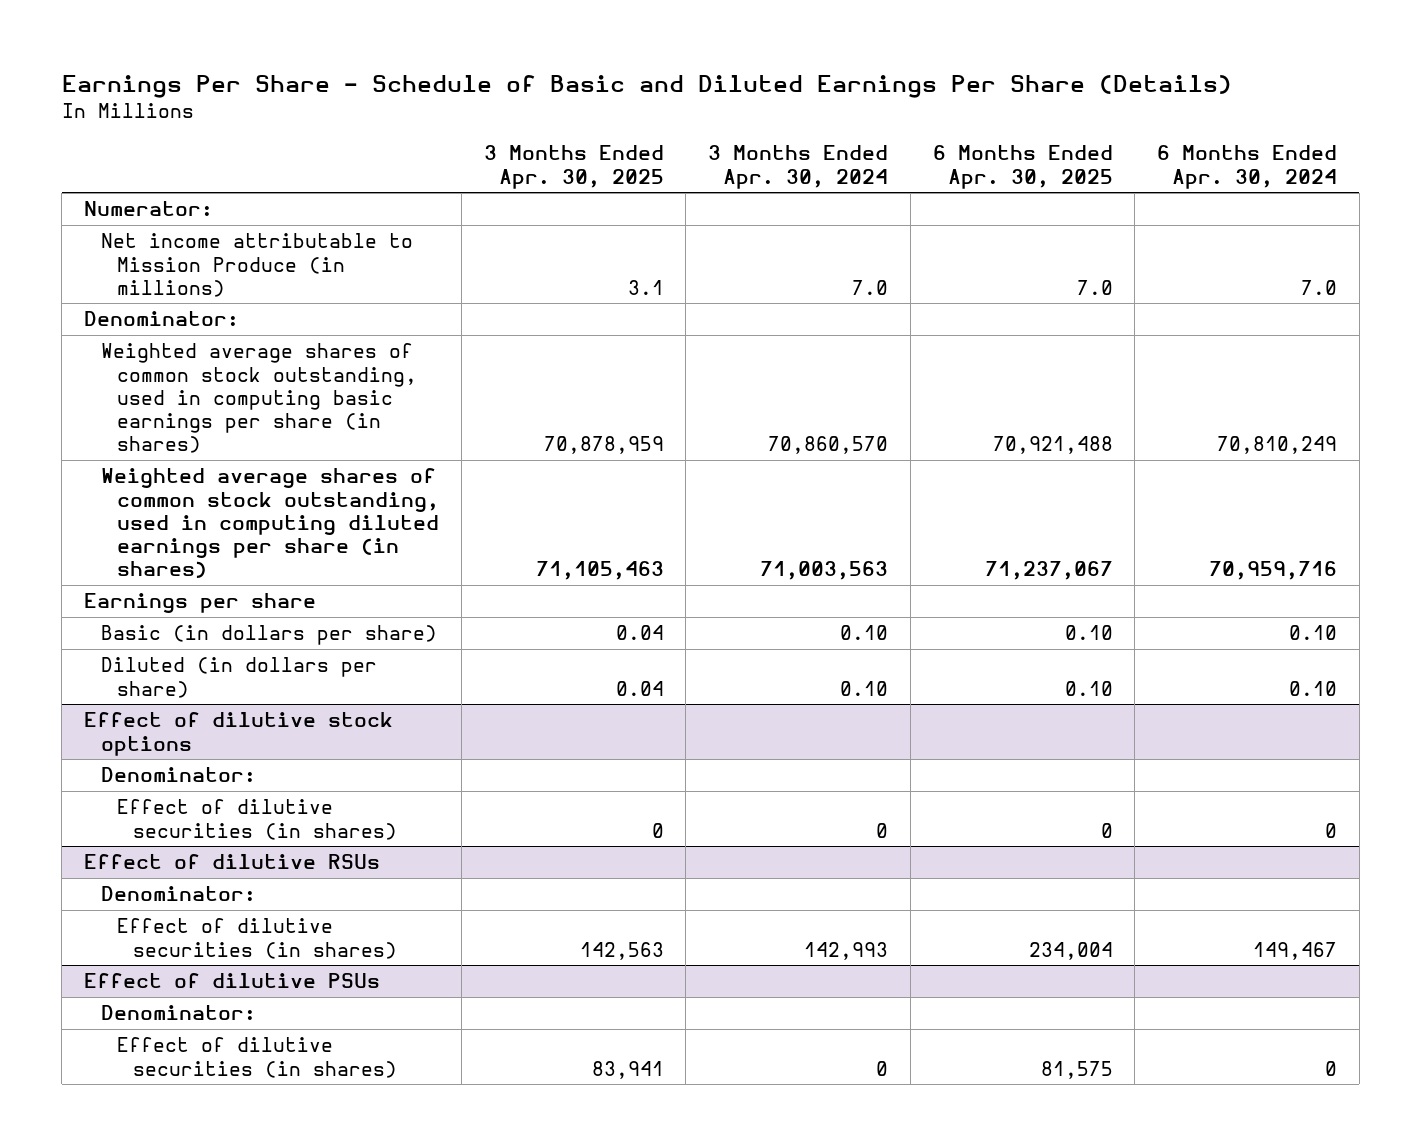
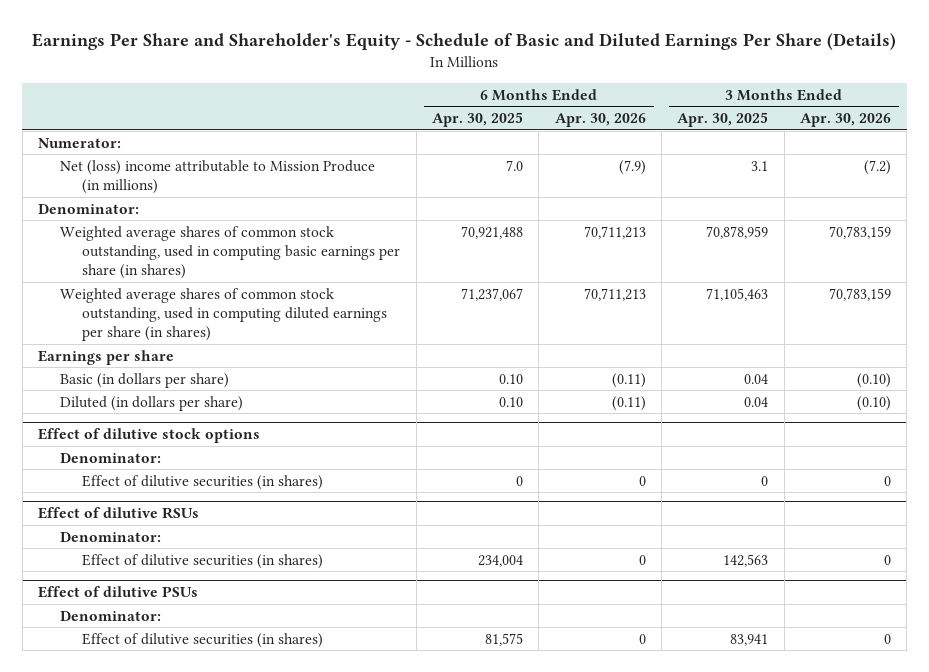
[61,74,1232,98] Earnings Per Share - Schedule of Basic and Diluted Earnings Per Share (Details) -> [32,33,897,51] Earnings Per Share and Shareholder's Equity - Schedule of Basic and Diluted Earnings Per Share (Details)
[708,145,889,189] 3 Months Ended Apr. 30, 2024 -> none
[1157,145,1338,189] 6 Months Ended Apr. 30, 2024 -> none
none -> [554,112,646,127] Apr. 30, 2026
none -> [799,112,891,127] Apr. 30, 2026
[100,233,413,297] Net income attributable to Mission Produce (in millions) -> [60,159,376,195] Net (loss) income attributable to Mission Produce (in millions)

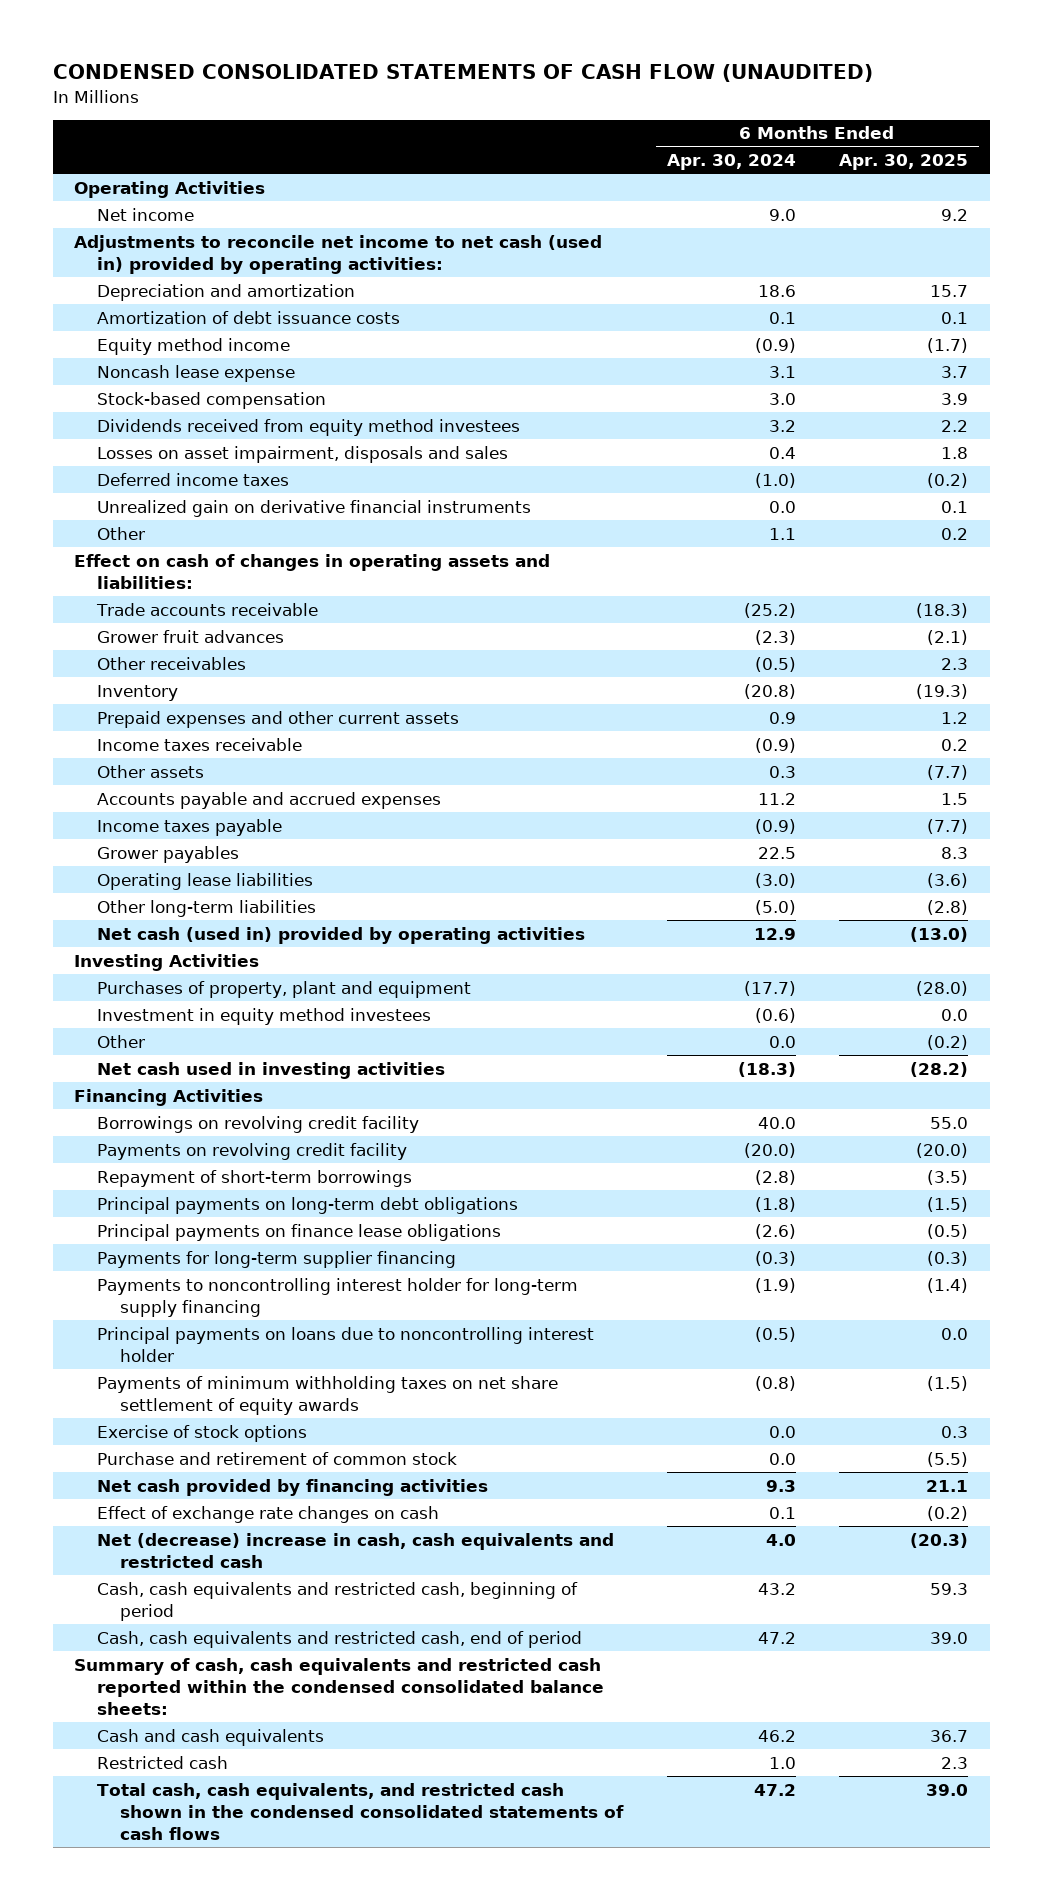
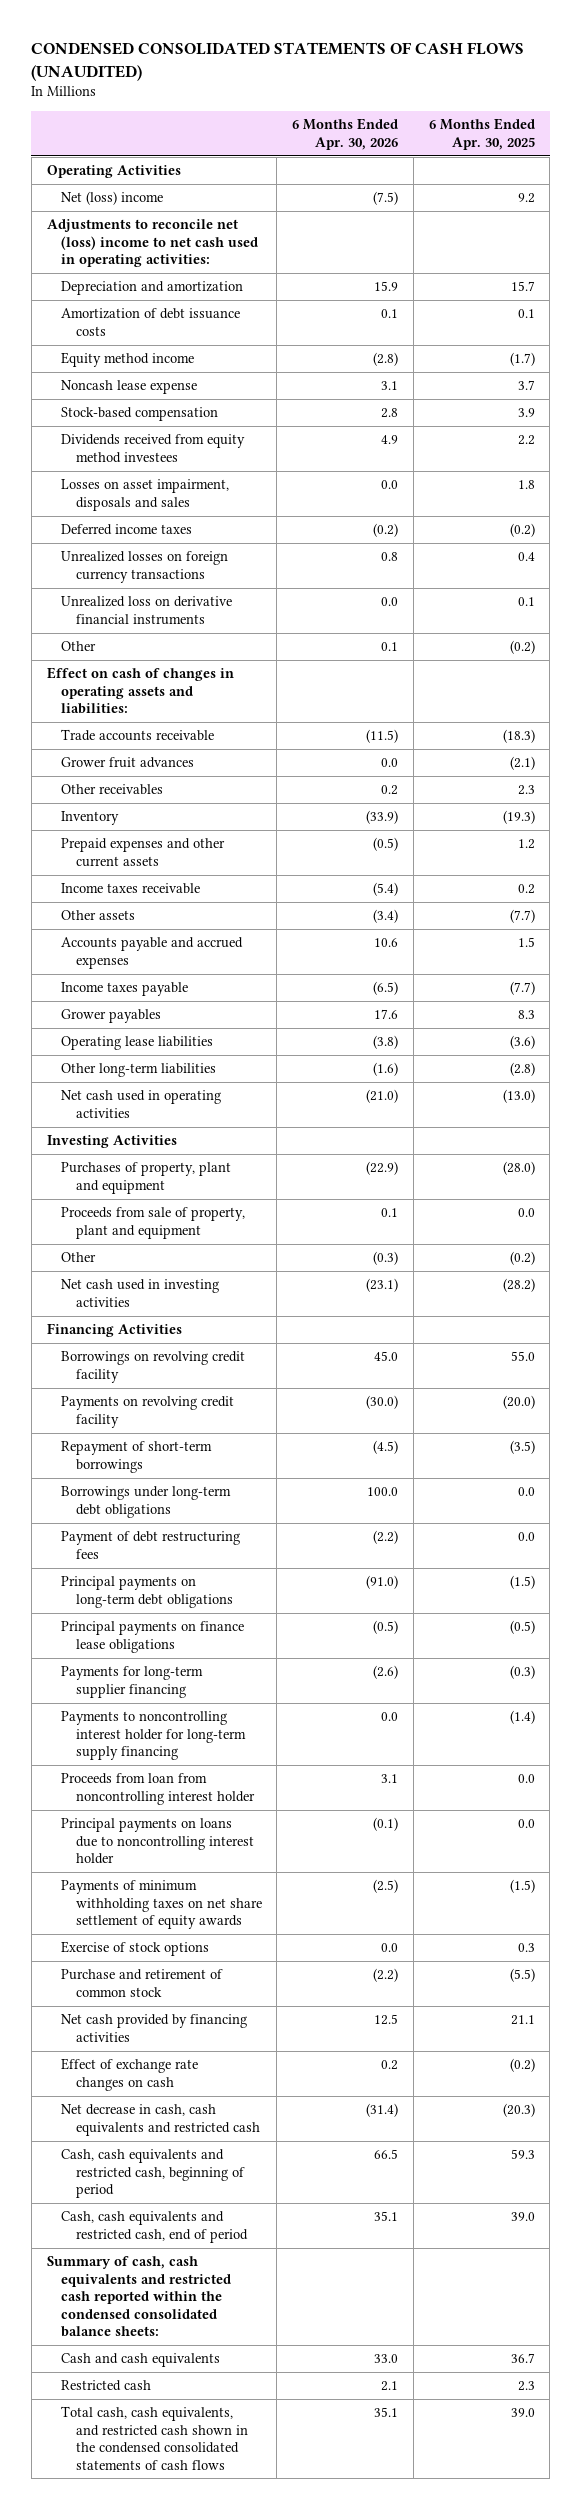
[52,64,873,83] CONDENSED CONSOLIDATED STATEMENTS OF CASH FLOW (UNAUDITED) -> [31,42,525,81] CONDENSED CONSOLIDATED STATEMENTS OF CASH FLOWS (UNAUDITED)
[666,154,796,171] Apr. 30, 2024 -> none
none -> [292,118,399,150] 6 Months Ended Apr. 30, 2026
[97,207,195,221] Net income -> [61,191,164,206] Net (loss) income
[74,234,603,274] Adjustments to reconcile net income to net cash (used in) provided by operating activities: -> [46,219,259,268] Adjustments to reconcile net (loss) income to net cash used in operating activities:
none -> [61,551,229,583] Unrealized losses on foreign currency transactions
[97,499,532,517] Unrealized gain on derivative financial instruments -> [61,596,233,625] Unrealized loss on derivative financial instruments
[941,527,969,540] 0.2 -> [509,640,535,655] (0.2)
[97,926,586,944] Net cash (used in) provided by operating activities -> [61,1090,222,1118] Net cash used in operating activities
[97,1007,432,1025] Investment in equity method investees -> none
none -> [61,1207,246,1239] Proceeds from sale of property, plant and equipment
none -> [61,1486,232,1518] Borrowings under long-term debt obligations
none -> [61,1531,241,1559] Payment of debt restructuring fees
none -> [61,1773,255,1805] Proceeds from loan from noncontrolling interest holder
[97,1532,615,1568] Net (decrease) increase in cash, cash equivalents and restricted cash -> [61,2104,260,2136] Net decrease in cash, cash equivalents and restricted cash

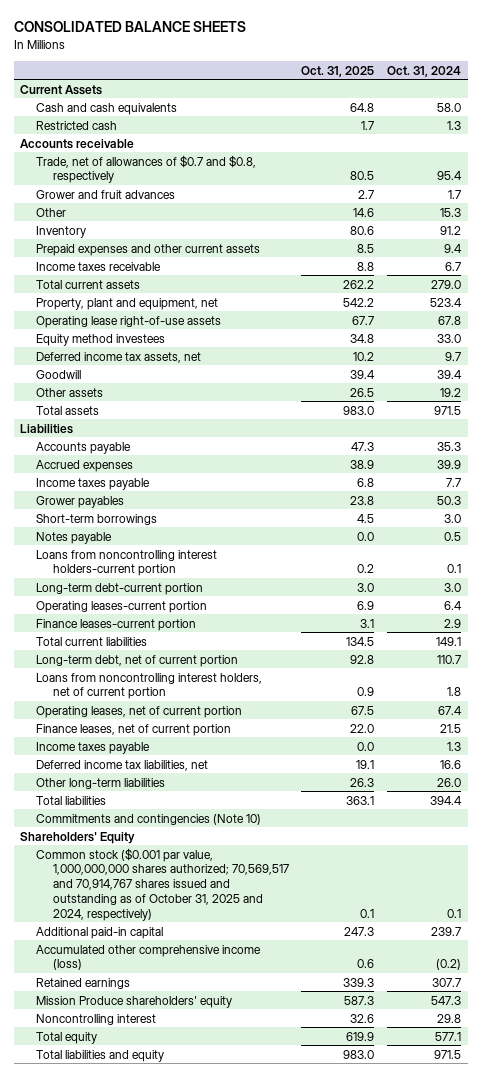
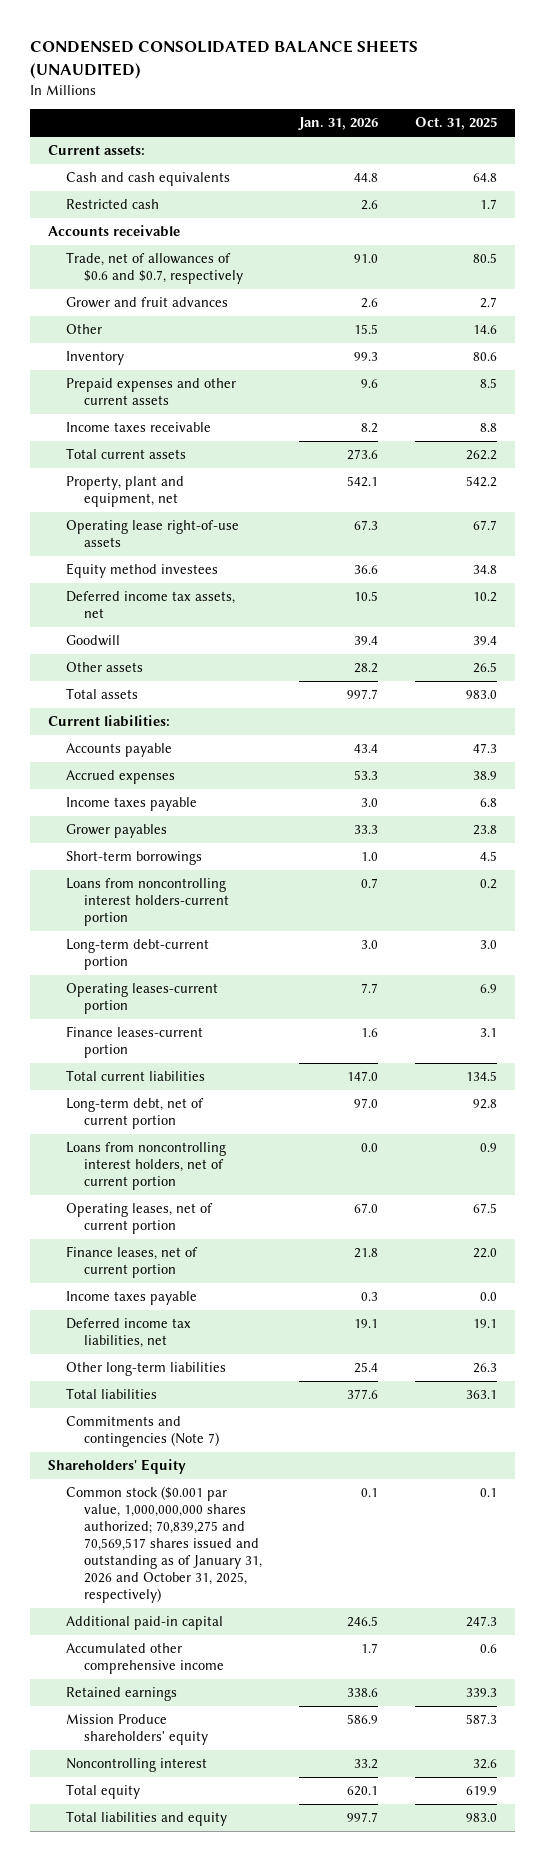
[13,21,246,33] CONSOLIDATED BALANCE SHEETS -> [29,40,418,79] CONDENSED CONSOLIDATED BALANCE SHEETS (UNAUDITED)
[387,65,462,77] Oct. 31, 2024 -> none
none -> [297,117,378,131] Jan. 31, 2026
[19,84,102,95] Current Assets -> [48,145,146,156] Current assets:
[36,154,257,184] Trade, net of allowances of $0.7 and $0.8, respectively -> [65,252,243,285] Trade, net of allowances of $0.6 and $0.7, respectively
[19,423,73,434] Liabilities -> [48,715,171,728] Current liabilities:
[36,531,113,544] Notes payable -> none
[36,813,262,825] Commitments and contingencies (Note 10) -> [65,1416,219,1448] Commitments and contingencies (Note 7)
[36,847,289,921] Common stock ($0.001 par value, 1,000,000,000 shares authorized; 70,569,517 and 70,914,767 shares issued and outstanding as of October 31, 2025 and 2024, respectively) -> [65,1486,262,1603] Common stock ($0.001 par value, 1,000,000,000 shares authorized; 70,839,275 and 70,569,517 shares issued and outstanding as of January 31, 2026 and October 31, 2025, respectively)
[36,944,262,971] Accumulated other comprehensive income (loss) -> [65,1643,224,1675] Accumulated other comprehensive income

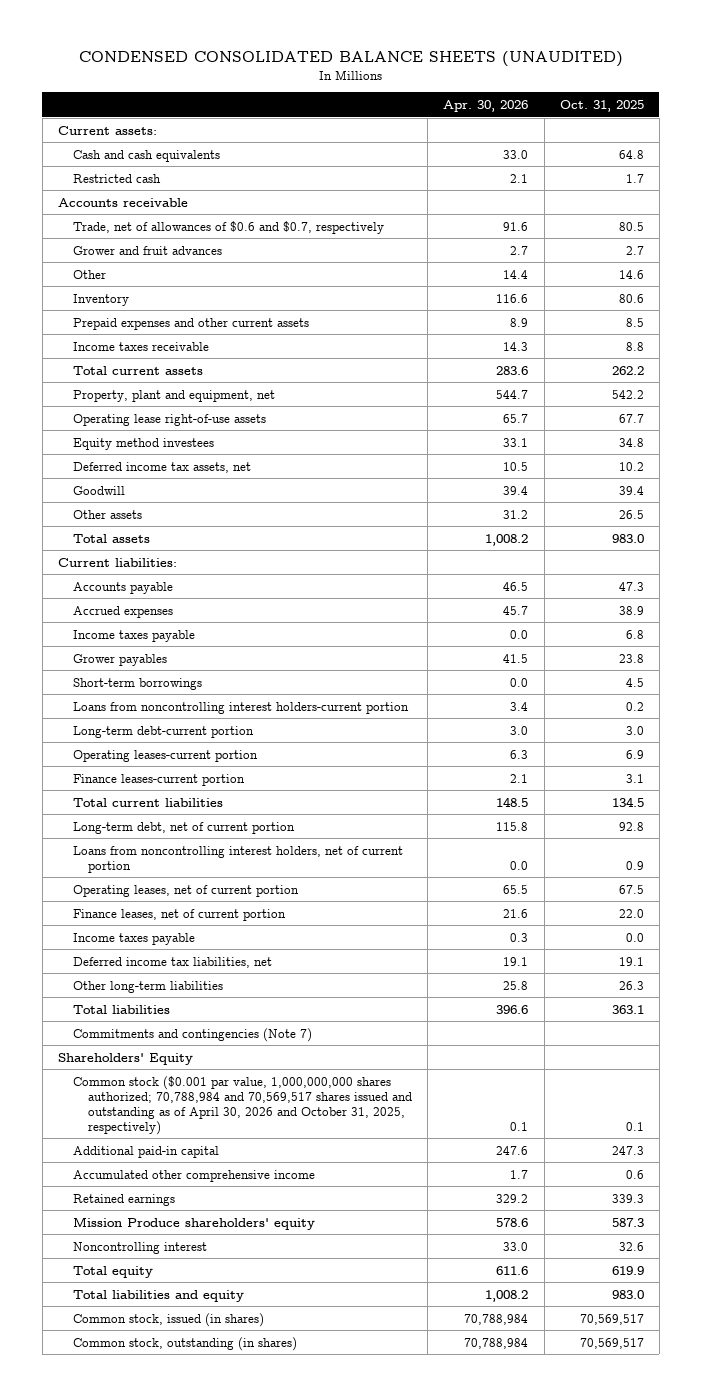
[297,117,378,131] Jan. 31, 2026 -> none
none -> [443,100,529,113] Apr. 30, 2026
[65,1486,262,1603] Common stock ($0.001 par value, 1,000,000,000 shares authorized; 70,839,275 and 70,569,517 shares issued and outstanding as of January 31, 2026 and October 31, 2025, respectively) -> [73,1075,413,1135] Common stock ($0.001 par value, 1,000,000,000 shares authorized; 70,788,984 and 70,569,517 shares issued and outstanding as of April 30, 2026 and October 31, 2025, respectively)
none -> [73,1312,265,1327] Common stock, issued (in shares)
none -> [73,1336,298,1351] Common stock, outstanding (in shares)

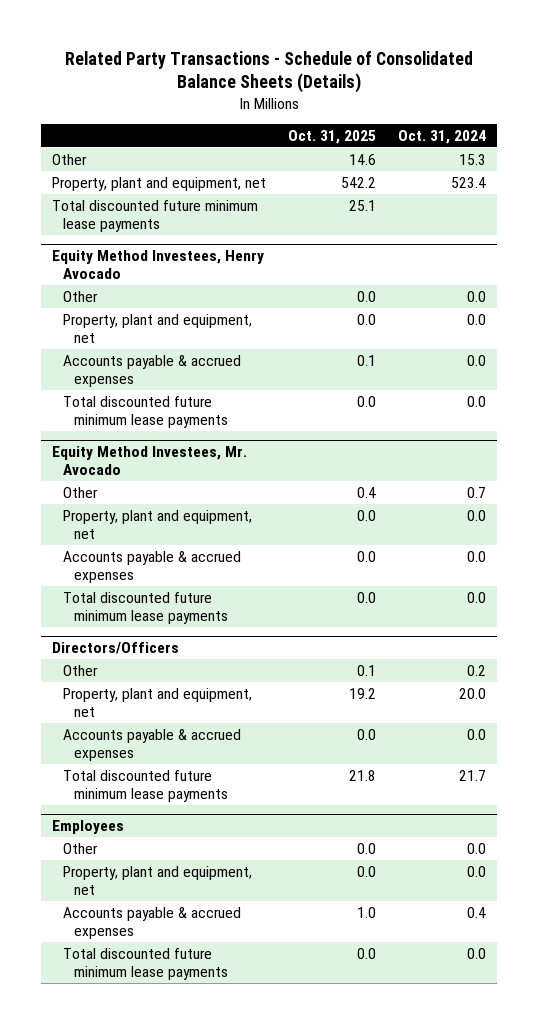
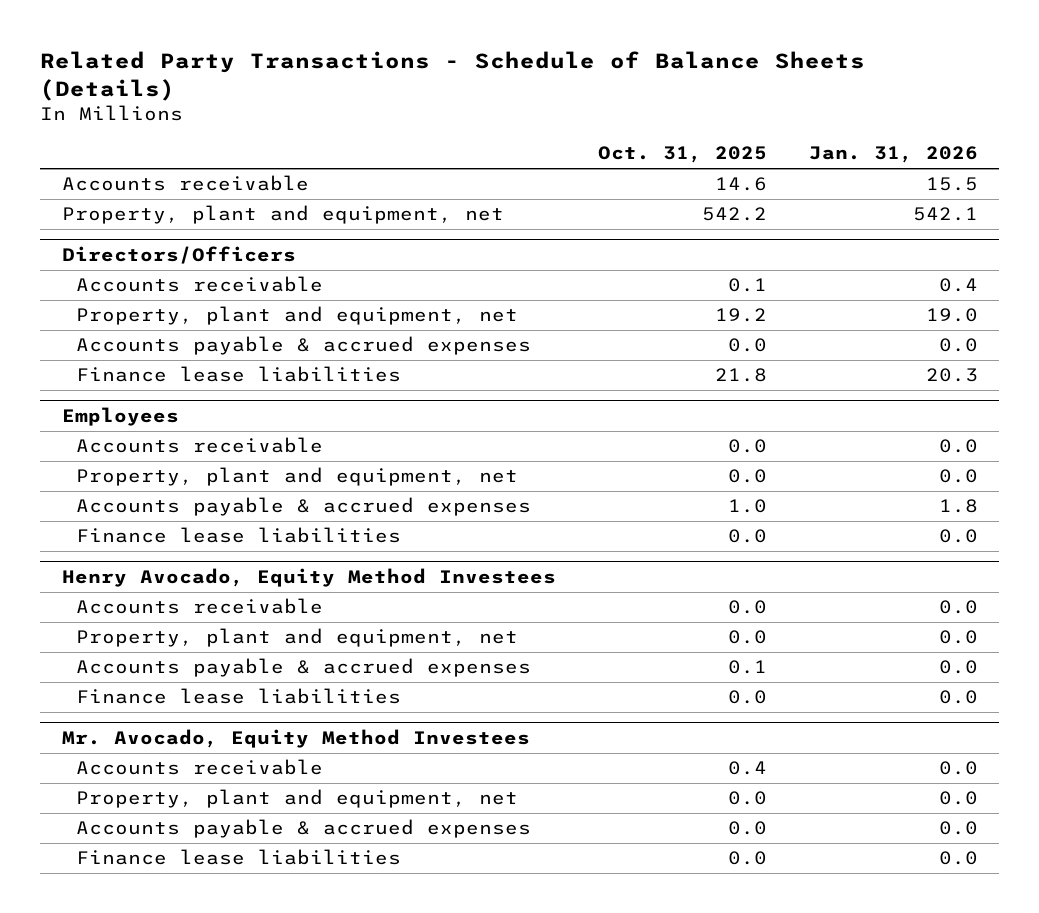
[64,50,473,94] Related Party Transactions - Schedule of Consolidated Balance Sheets (Details) -> [40,51,866,102] Related Party Transactions - Schedule of Balance Sheets (Details)
[398,130,487,145] Oct. 31, 2024 -> none
none -> [808,146,978,164] Jan. 31, 2026
[51,153,87,165] Other -> [61,175,309,192] Accounts receivable
[51,199,258,232] Total discounted future minimum lease payments -> none
[51,249,264,279] Equity Method Investees, Henry Avocado -> none
[62,290,98,302] Other -> none
[62,313,252,343] Property, plant and equipment, net -> none
[62,354,241,387] Accounts payable & accrued expenses -> none
[62,395,229,428] Total discounted future minimum lease payments -> none
[51,445,247,475] Equity Method Investees, Mr. Avocado -> none
[62,486,98,498] Other -> none
[62,509,252,539] Property, plant and equipment, net -> none
[62,550,241,583] Accounts payable & accrued expenses -> none
[62,591,229,624] Total discounted future minimum lease payments -> none
[62,664,98,676] Other -> [76,276,324,293] Accounts receivable
[62,769,229,802] Total discounted future minimum lease payments -> [76,366,402,383] Finance lease liabilities
[62,842,98,854] Other -> [76,437,324,454] Accounts receivable
[62,947,229,980] Total discounted future minimum lease payments -> [76,527,402,544] Finance lease liabilities
none -> [61,568,556,588] Henry Avocado, Equity Method Investees
none -> [76,598,324,615] Accounts receivable
none -> [76,628,519,648] Property, plant and equipment, net
none -> [76,658,532,678] Accounts payable & accrued expenses
none -> [76,688,402,705] Finance lease liabilities
none -> [61,729,530,749] Mr. Avocado, Equity Method Investees
none -> [76,759,324,776] Accounts receivable
none -> [76,789,519,809] Property, plant and equipment, net
none -> [76,819,532,839] Accounts payable & accrued expenses
none -> [76,849,402,866] Finance lease liabilities

